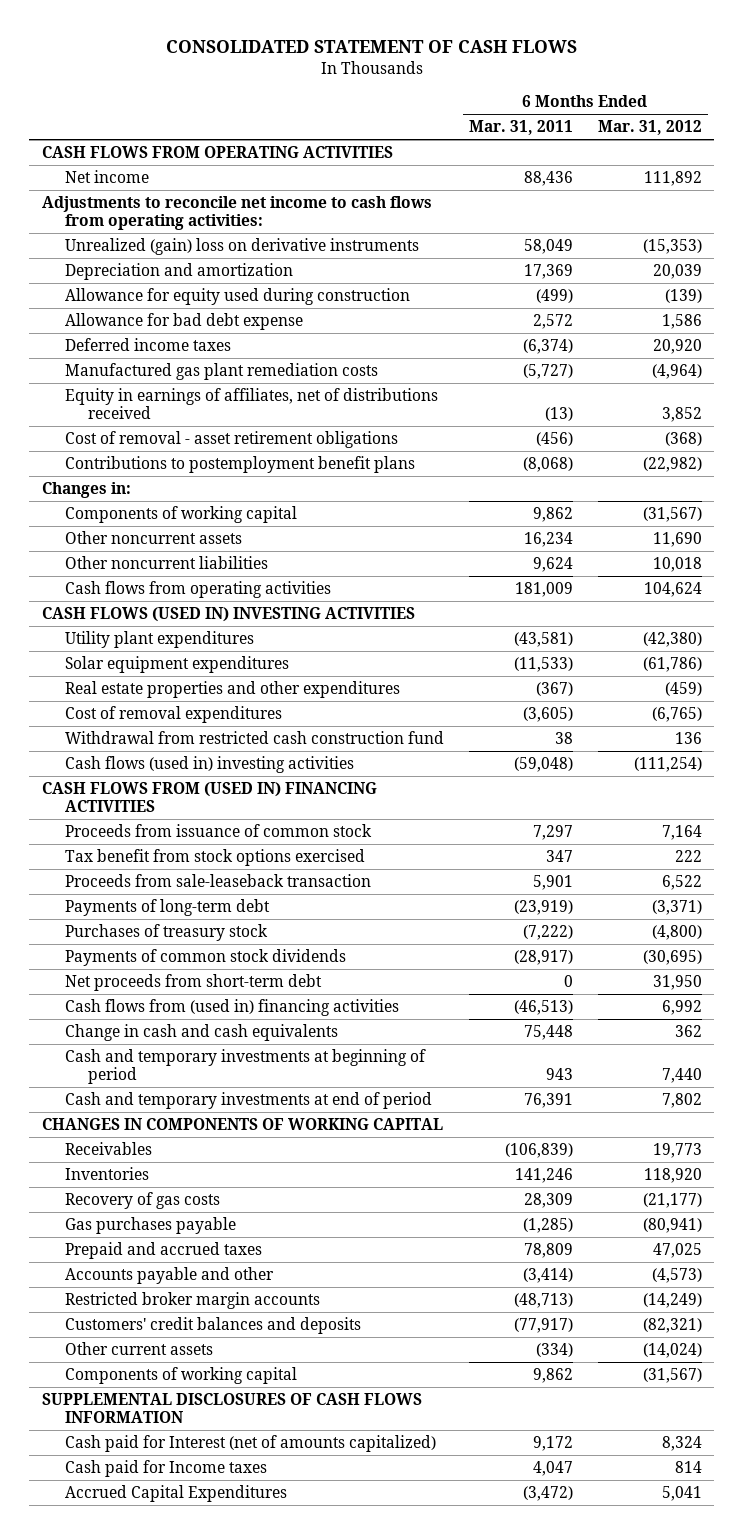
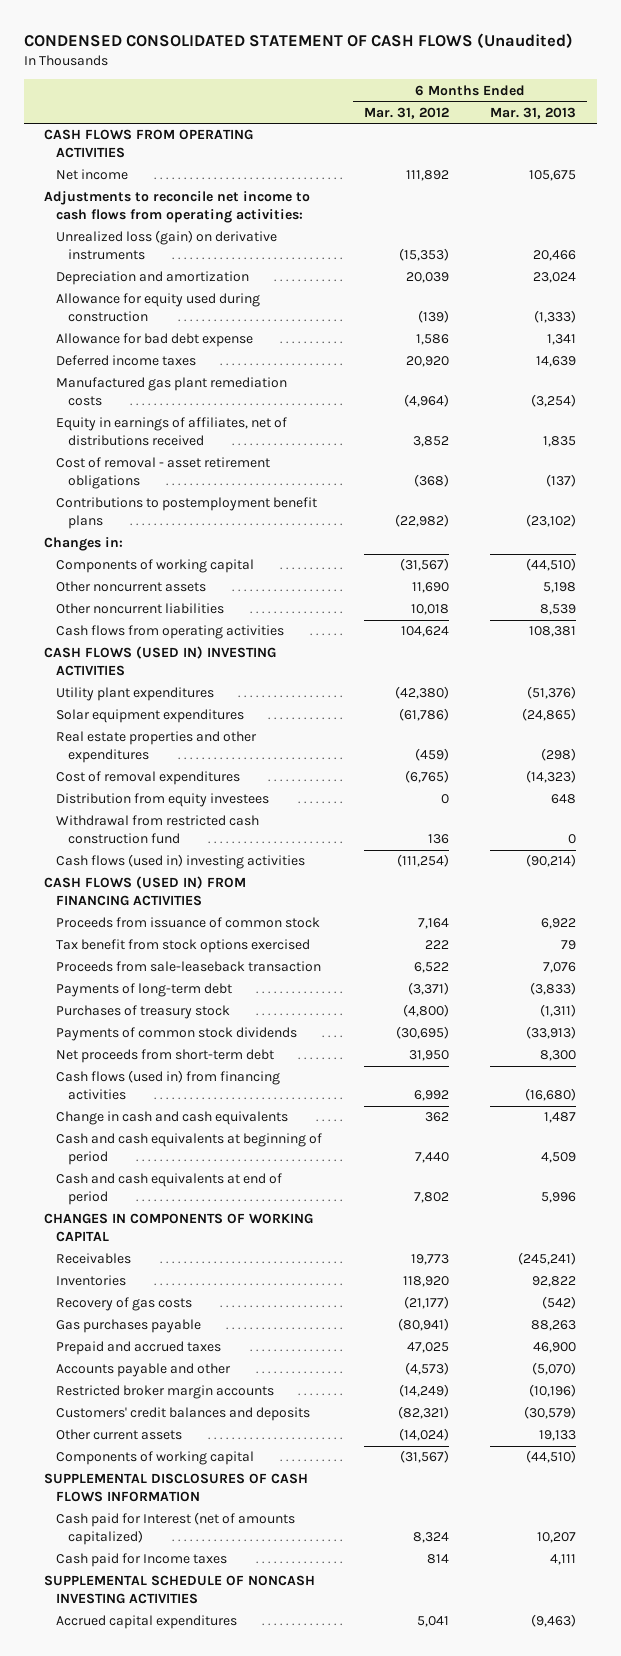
[165,40,577,54] CONSOLIDATED STATEMENT OF CASH FLOWS -> [23,32,573,48] CONDENSED CONSOLIDATED STATEMENT OF CASH FLOWS (Unaudited)
[468,120,573,136] Mar. 31, 2011 -> none
none -> [490,106,577,119] Mar. 31, 2013
[64,238,419,256] Unrealized (gain) loss on derivative instruments -> [56,230,278,261] Unrealized loss (gain) on derivative instruments
none -> [56,793,270,808] Distribution from equity investees
[41,782,377,812] CASH FLOWS FROM (USED IN) FINANCING ACTIVITIES -> [44,876,247,907] CASH FLOWS (USED IN) FROM FINANCING ACTIVITIES
[64,999,399,1017] Cash flows from (used in) financing activities -> [56,1070,281,1101] Cash flows (used in) from financing activities
[64,1049,426,1084] Cash and temporary investments at beginning of period -> [56,1133,323,1166] Cash and cash equivalents at beginning of period
[64,1092,432,1110] Cash and temporary investments at end of period -> [56,1173,283,1206] Cash and cash equivalents at end of period
none -> [44,1575,316,1605] SUPPLEMENTAL SCHEDULE OF NONCASH INVESTING ACTIVITIES
[64,1485,287,1503] Accrued Capital Expenditures -> [56,1615,238,1630] Accrued capital expenditures

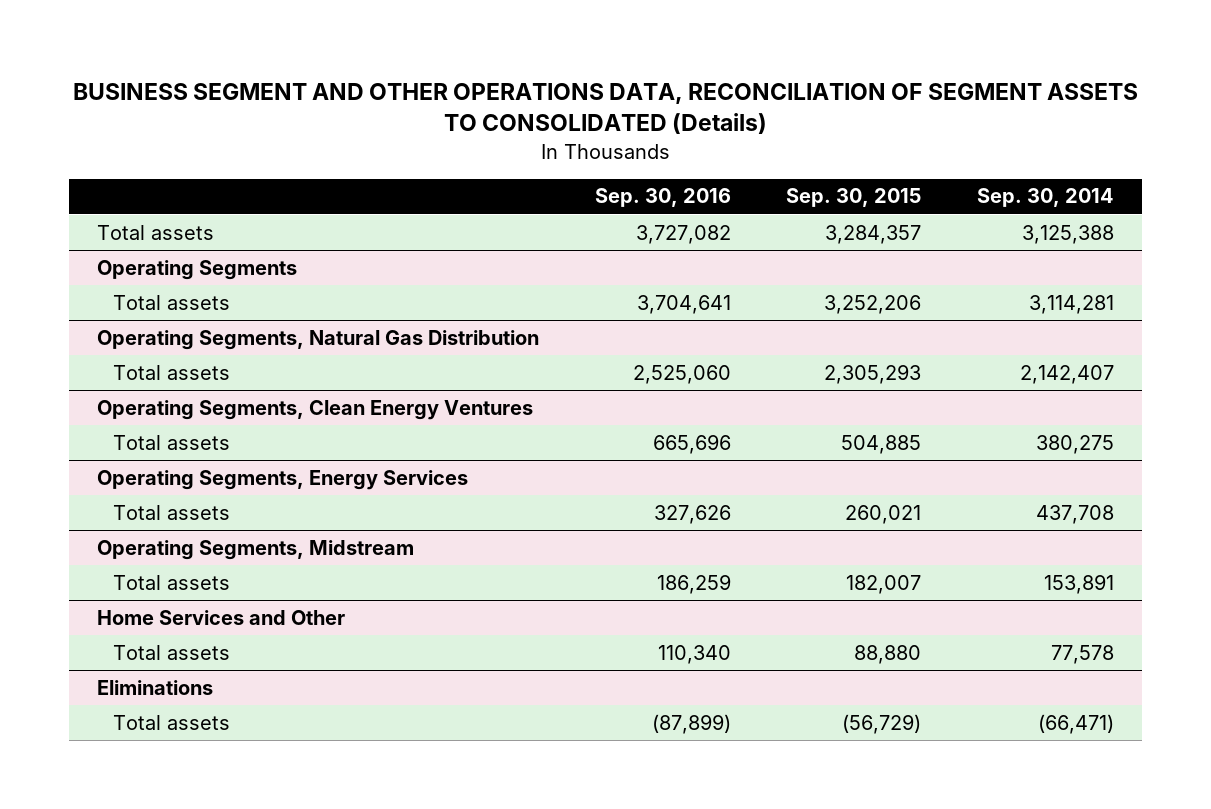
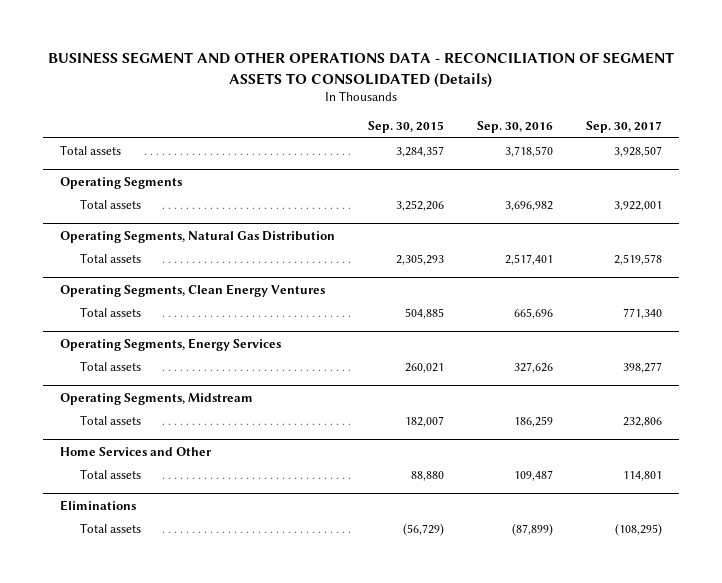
[72,83,1138,135] BUSINESS SEGMENT AND OTHER OPERATIONS DATA, RECONCILIATION OF SEGMENT ASSETS TO CONSOLIDATED (Details) -> [48,52,675,88] BUSINESS SEGMENT AND OTHER OPERATIONS DATA - RECONCILIATION OF SEGMENT ASSETS TO CONSOLIDATED (Details)
[977,188,1115,208] Sep. 30, 2014 -> none
none -> [586,121,663,134] Sep. 30, 2017
[635,224,731,244] 3,727,082 -> [505,145,554,157] 3,718,570
[636,294,731,314] 3,704,641 -> [505,200,554,211] 3,696,982
[632,364,731,384] 2,525,060 -> [505,253,554,265] 2,517,401
[657,644,731,664] 110,340 -> [514,469,554,481] 109,487

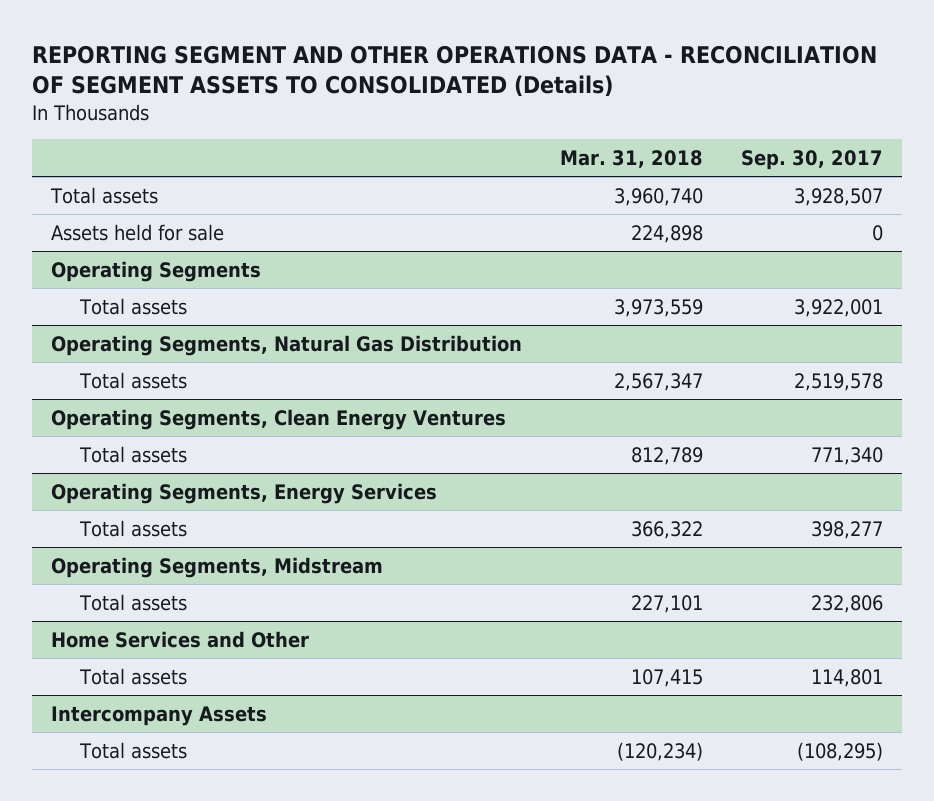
[48,52,675,88] BUSINESS SEGMENT AND OTHER OPERATIONS DATA - RECONCILIATION OF SEGMENT ASSETS TO CONSOLIDATED (Details) -> [31,44,877,98] REPORTING SEGMENT AND OTHER OPERATIONS DATA - RECONCILIATION OF SEGMENT ASSETS TO CONSOLIDATED (Details)
[367,121,444,134] Sep. 30, 2015 -> none
[477,121,554,134] Sep. 30, 2016 -> none
none -> [559,149,703,168] Mar. 31, 2018
none -> [50,223,224,241] Assets held for sale
[59,499,136,511] Eliminations -> [50,705,267,726] Intercompany Assets

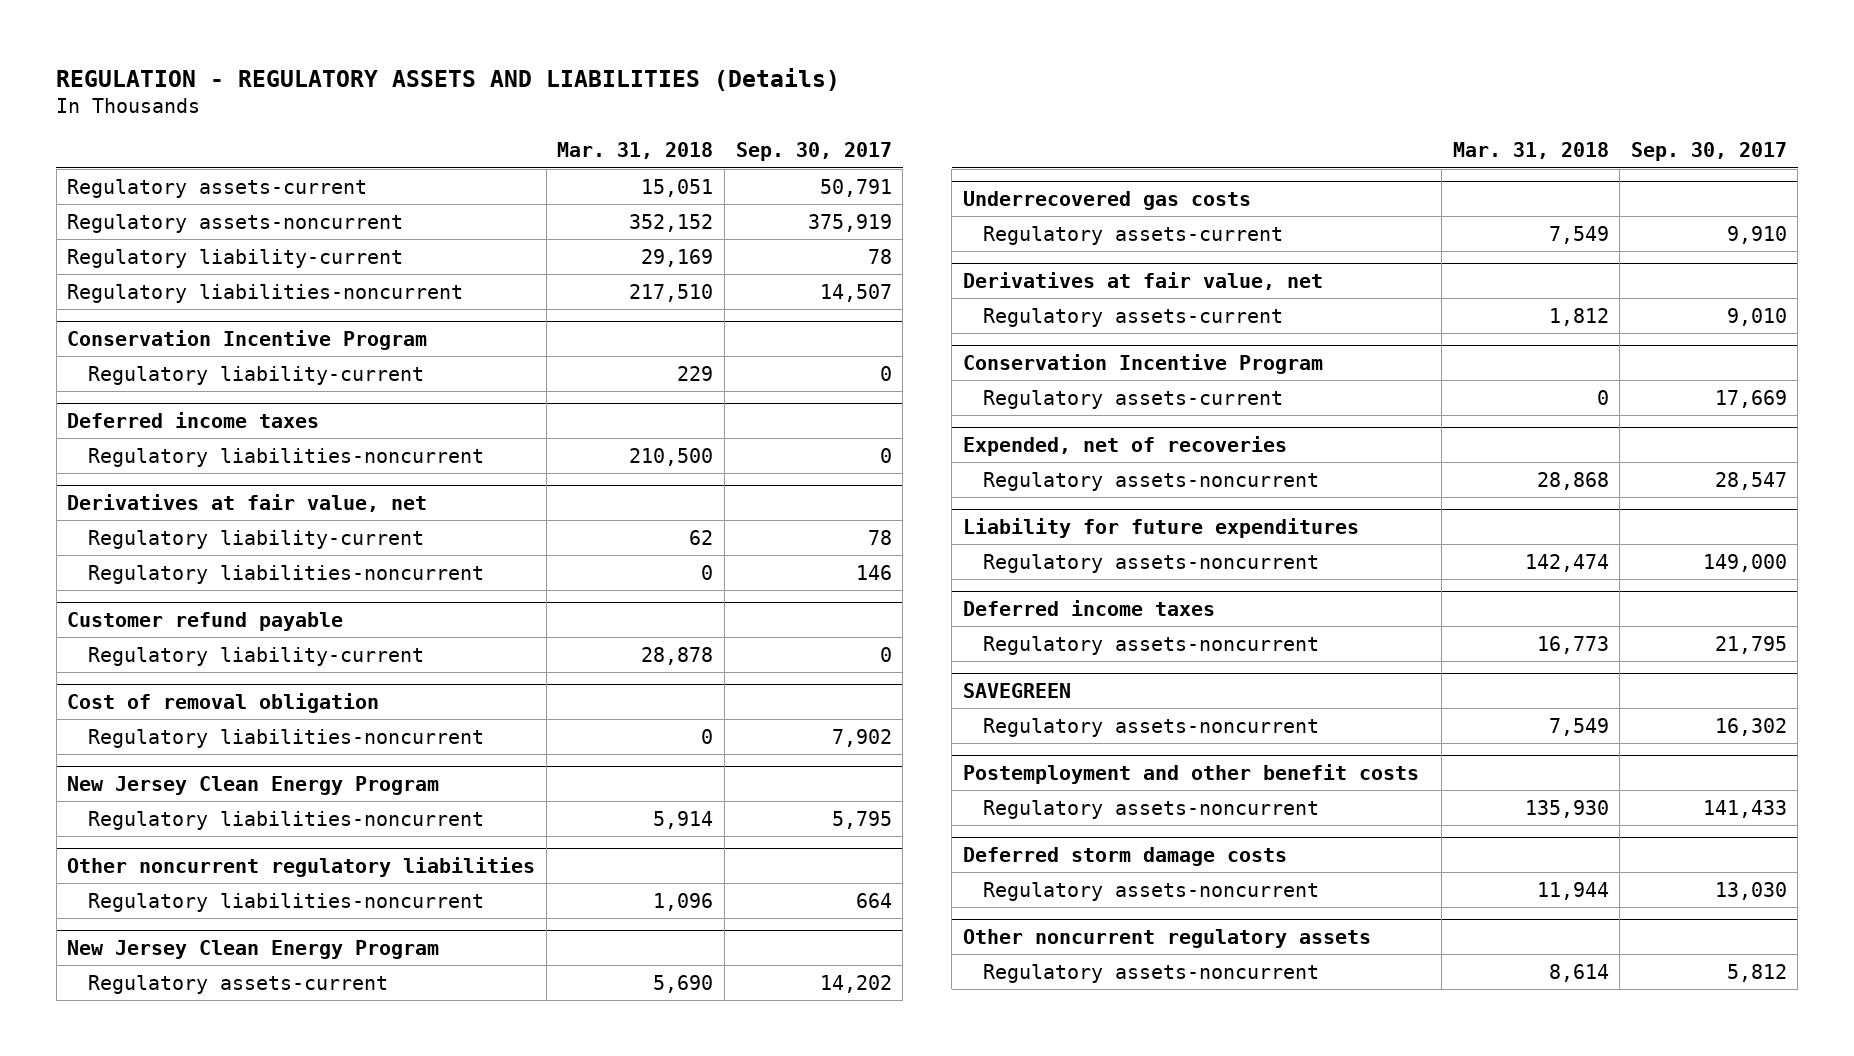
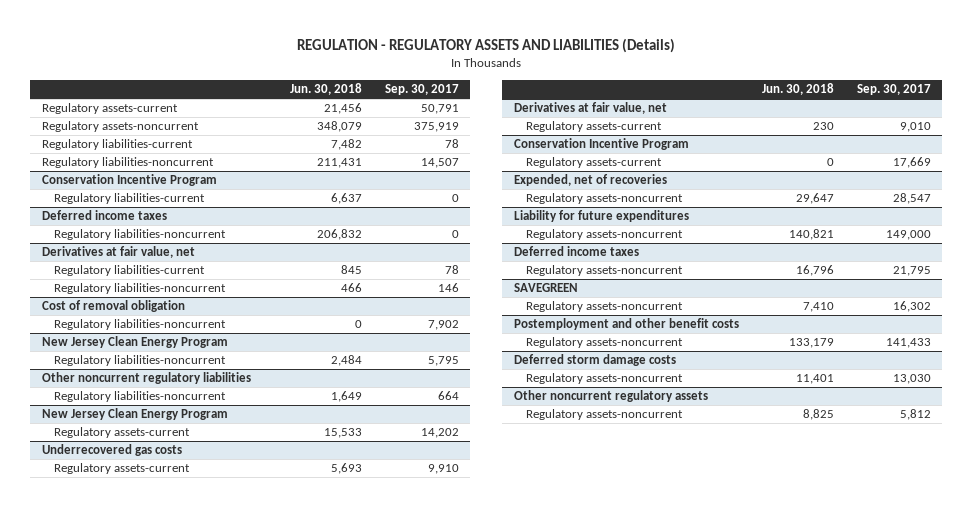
[557,142,714,160] Mar. 31, 2018 -> none
none -> [289,83,362,96] Jun. 30, 2018
[67,248,404,268] Regulatory liability-current -> [41,139,193,151] Regulatory liabilities-current
[87,365,424,385] Regulatory liability-current -> [54,193,206,205] Regulatory liabilities-current
[87,529,424,549] Regulatory liability-current -> [54,265,206,277] Regulatory liabilities-current
[67,611,344,631] Customer refund payable -> none
[87,646,424,666] Regulatory liability-current -> none

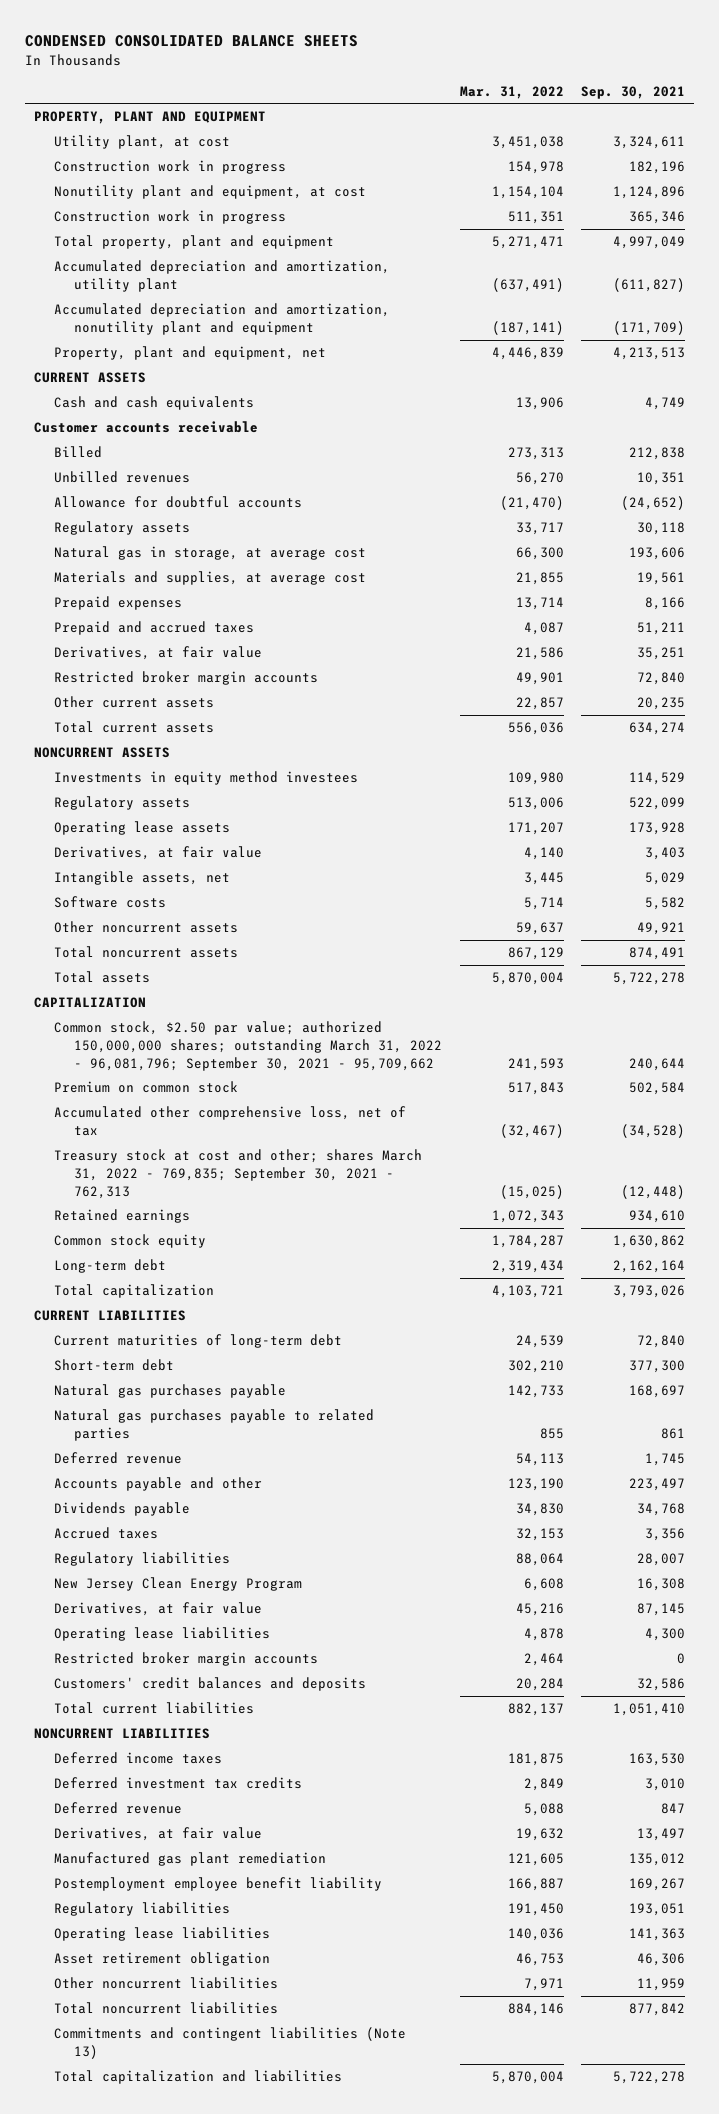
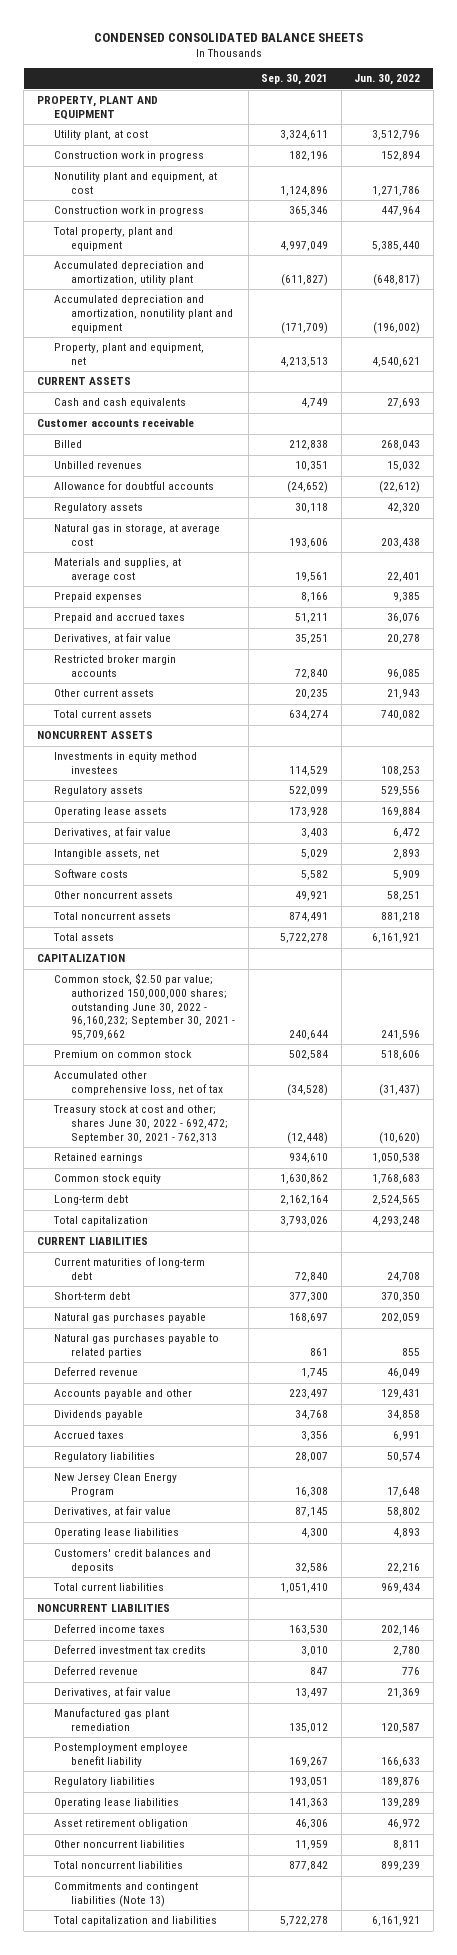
[459,85,564,99] Mar. 31, 2022 -> none
none -> [354,74,421,86] Jun. 30, 2022
[54,1021,443,1071] Common stock, $2.50 par value; authorized 150,000,000 shares; outstanding March 31, 2022 - 96,081,796; September 30, 2021 - 95,709,662 -> [54,973,236,1041] Common stock, $2.50 par value; authorized 150,000,000 shares; outstanding June 30, 2022 - 96,160,232; September 30, 2021 - 95,709,662
[54,1149,423,1199] Treasury stock at cost and other; shares March 31, 2022 - 769,835; September 30, 2021 - 762,313 -> [53,1105,229,1143] Treasury stock at cost and other; shares June 30, 2022 - 692,472; September 30, 2021 - 762,313
[54,1652,319,1667] Restricted broker margin accounts -> none

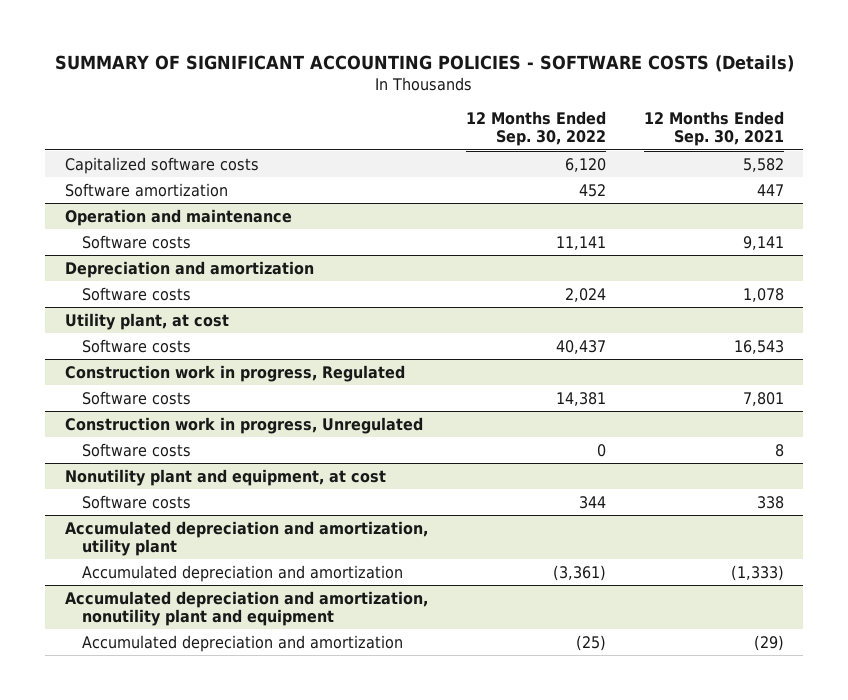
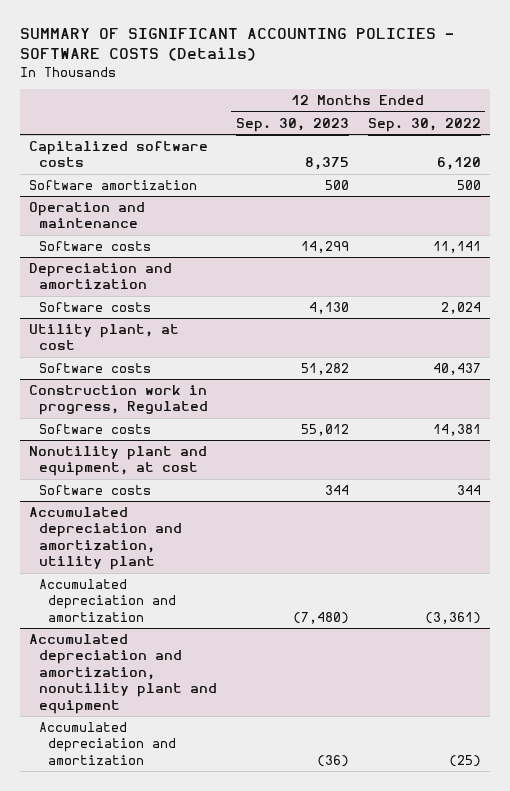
[643,111,784,147] 12 Months Ended Sep. 30, 2021 -> none
none -> [235,117,349,132] Sep. 30, 2023
[578,183,606,197] 452 -> [456,180,481,191] 500
[64,416,423,434] Construction work in progress, Unregulated -> none
[81,442,191,457] Software costs -> none

